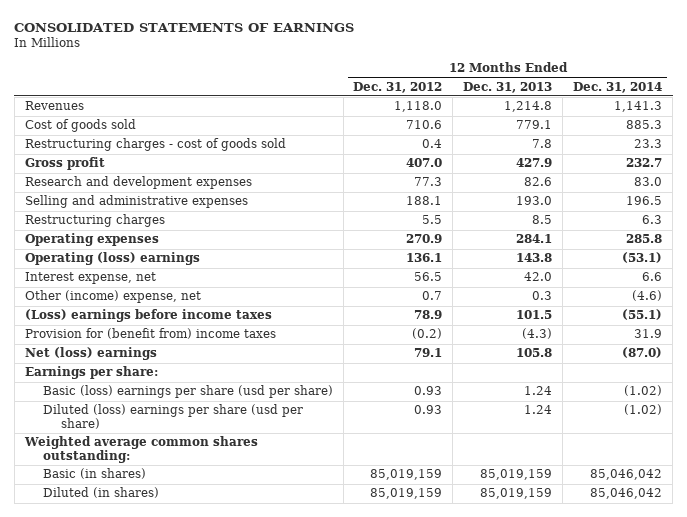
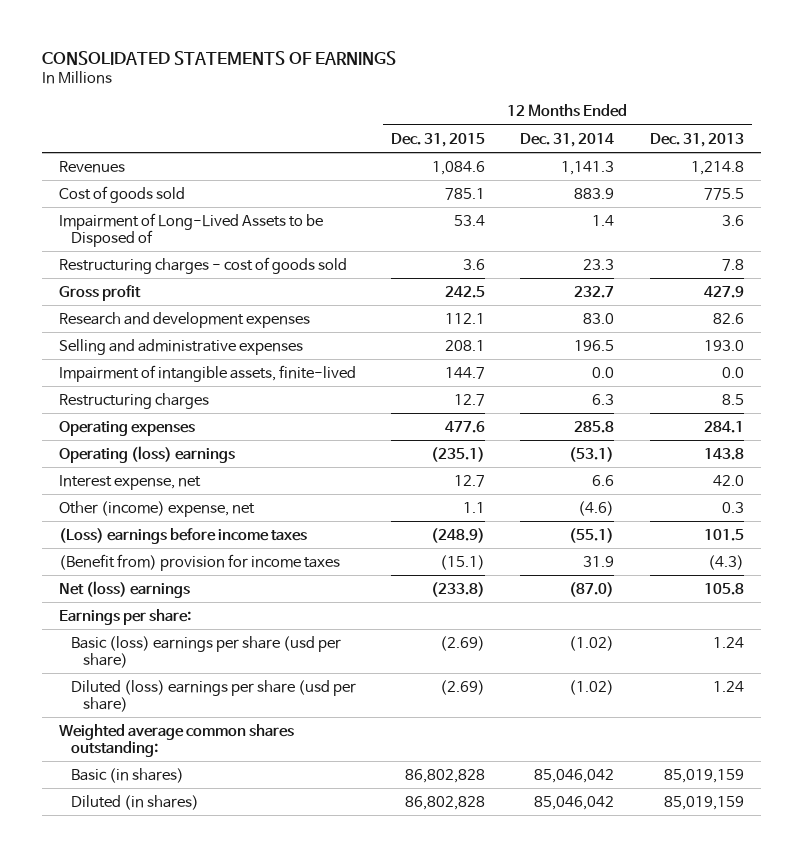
[353,81,443,93] Dec. 31, 2012 -> none
none -> [391,132,486,147] Dec. 31, 2015
[516,120,553,130] 779.1 -> [703,187,744,200] 775.5
[626,120,663,130] 885.3 -> [574,187,615,199] 883.9
none -> [59,212,324,247] Impairment of Long-Lived Assets to be Disposed of
none -> [59,364,357,382] Impairment of intangible assets, finite-lived
[24,328,276,340] Provision for (benefit from) income taxes -> [59,553,341,571] (Benefit from) provision for income taxes

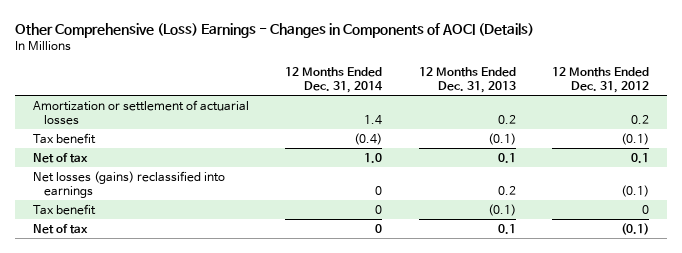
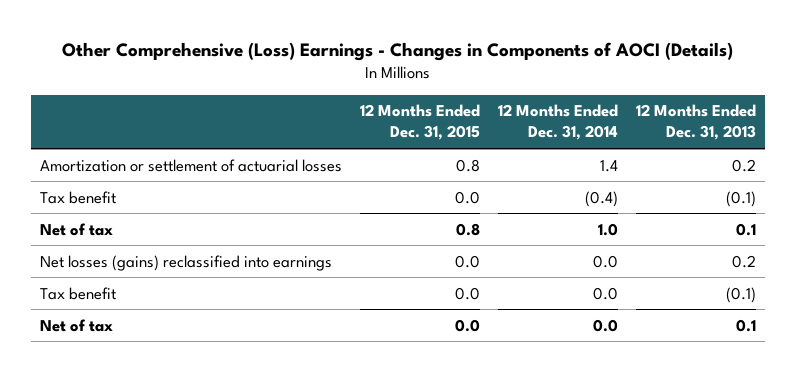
[552,66,650,94] 12 Months Ended Dec. 31, 2012 -> none
none -> [359,104,480,141] 12 Months Ended Dec. 31, 2015
[375,186,383,196] 0 -> [593,254,619,268] 0.0
[375,204,383,214] 0 -> [593,286,619,300] 0.0
[375,223,383,233] 0 -> [593,318,619,332] 0.0

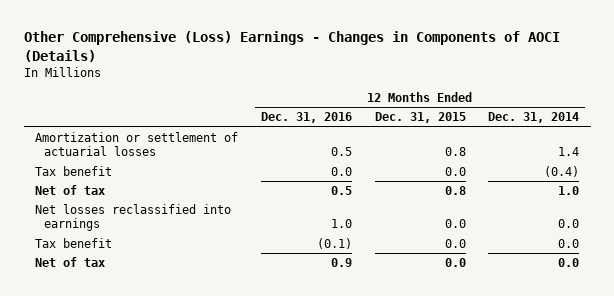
[636,104,757,141] 12 Months Ended Dec. 31, 2013 -> none
none -> [260,112,352,124] Dec. 31, 2016
[39,254,332,271] Net losses (gains) reclassified into earnings -> [35,203,232,232] Net losses reclassified into earnings

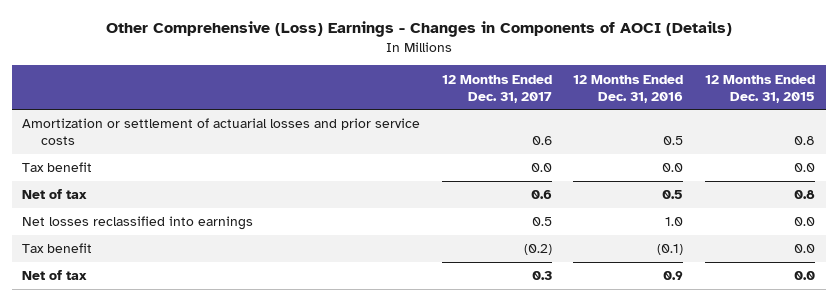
[488,112,580,124] Dec. 31, 2014 -> none
none -> [441,74,552,103] 12 Months Ended Dec. 31, 2017
[35,131,239,157] Amortization or settlement of actuarial losses -> [22,118,421,146] Amortization or settlement of actuarial losses and prior service costs

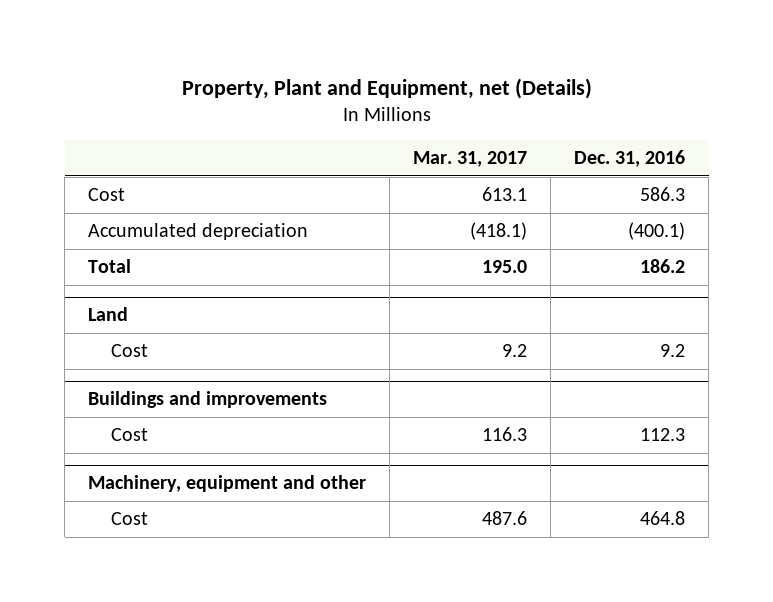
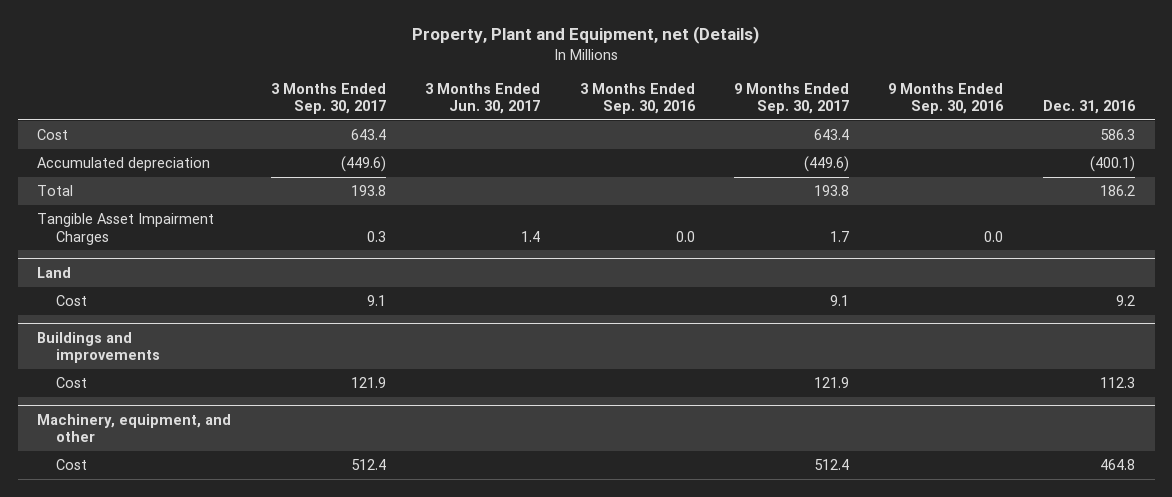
[413,151,528,168] Mar. 31, 2017 -> none
none -> [270,82,386,115] 3 Months Ended Sep. 30, 2017
none -> [425,82,541,115] 3 Months Ended Jun. 30, 2017
none -> [579,82,696,115] 3 Months Ended Sep. 30, 2016
none -> [733,82,849,115] 9 Months Ended Sep. 30, 2017
none -> [888,82,1005,115] 9 Months Ended Sep. 30, 2016
none -> [37,213,215,245] Tangible Asset Impairment Charges
[88,475,367,493] Machinery, equipment and other -> [37,413,232,443] Machinery, equipment, and other

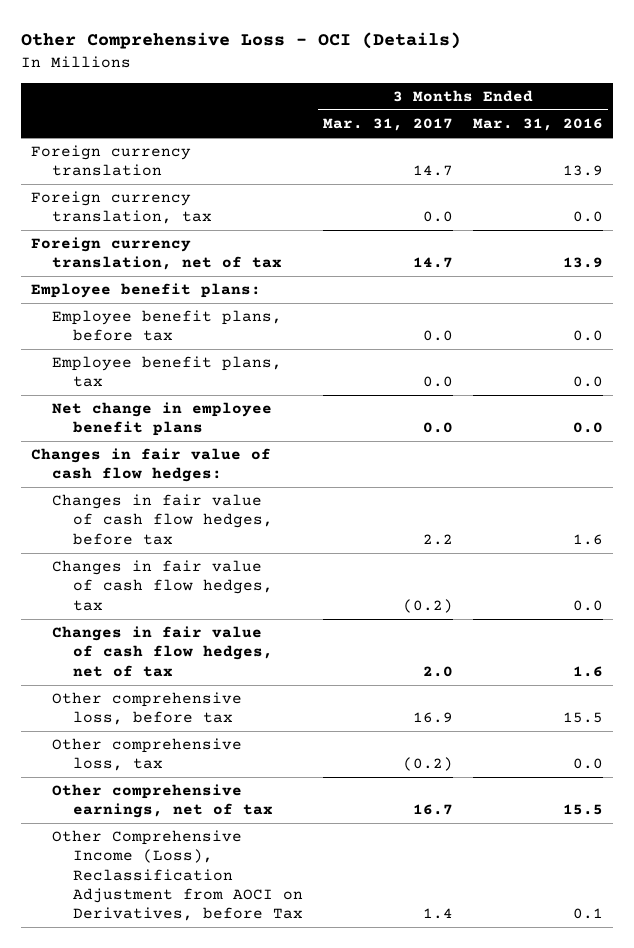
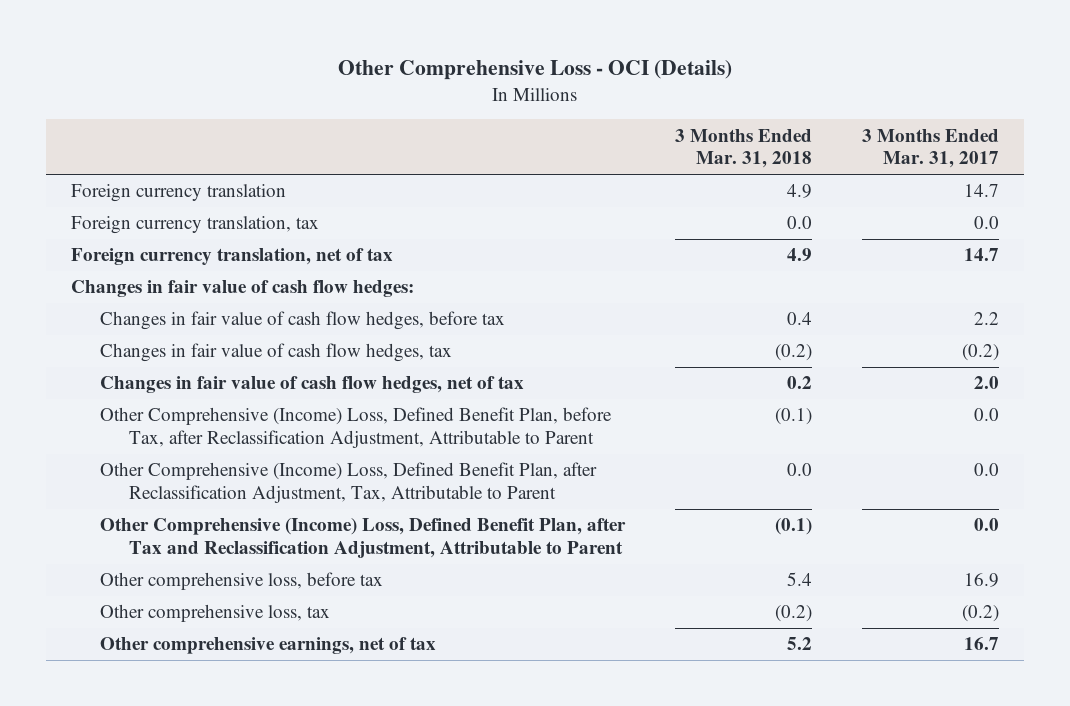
[473,118,604,132] Mar. 31, 2016 -> none
none -> [675,128,813,169] 3 Months Ended Mar. 31, 2018
[30,283,261,299] Employee benefit plans: -> none
[52,310,283,342] Employee benefit plans, before tax -> none
[52,356,283,388] Employee benefit plans, tax -> none
[52,402,273,437] Net change in employee benefit plans -> none
none -> [99,407,612,448] Other Comprehensive (Income) Loss, Defined Benefit Plan, before Tax, after Reclassification Adjustment, Attributable to Parent
none -> [99,462,597,503] Other Comprehensive (Income) Loss, Defined Benefit Plan, after Reclassification Adjustment, Tax, Attributable to Parent
none -> [99,518,626,558] Other Comprehensive (Income) Loss, Defined Benefit Plan, after Tax and Reclassification Adjustment, Attributable to Parent
[52,830,304,922] Other Comprehensive Income (Loss), Reclassification Adjustment from AOCI on Derivatives, before Tax -> none

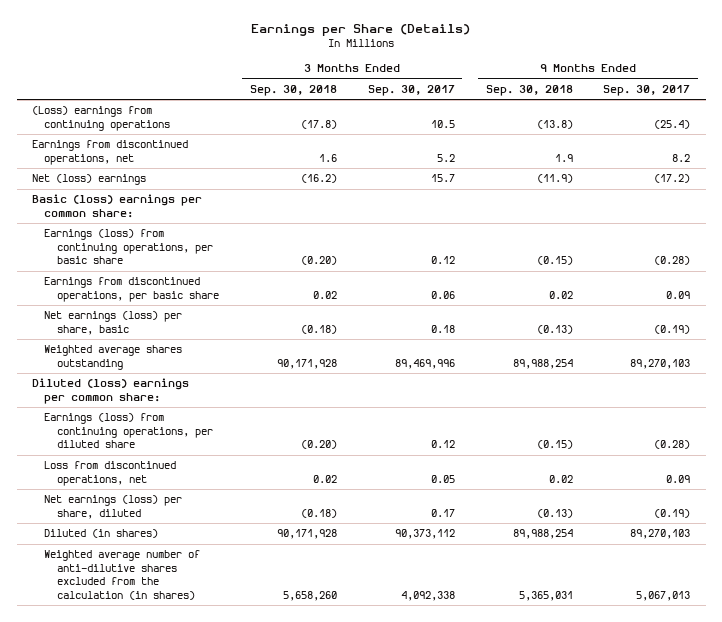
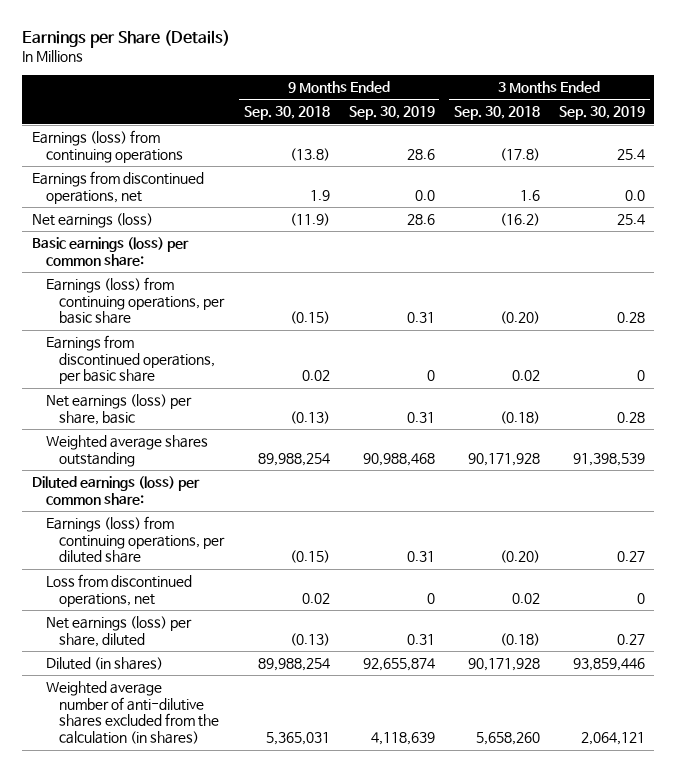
[367,84,455,96] Sep. 30, 2017 -> none
[603,84,691,96] Sep. 30, 2017 -> none
none -> [348,106,435,121] Sep. 30, 2019
none -> [558,106,645,121] Sep. 30, 2019
[32,106,171,131] (Loss) earnings from continuing operations -> [31,130,183,163] Earnings (loss) from continuing operations
[32,174,147,186] Net (loss) earnings -> [31,213,153,229] Net earnings (loss)
[32,194,203,218] Basic (loss) earnings per common share: -> [31,237,189,266] Basic earnings (loss) per common share:
[32,378,190,404] Diluted (loss) earnings per common share: -> [31,476,200,505] Diluted earnings (loss) per common share:

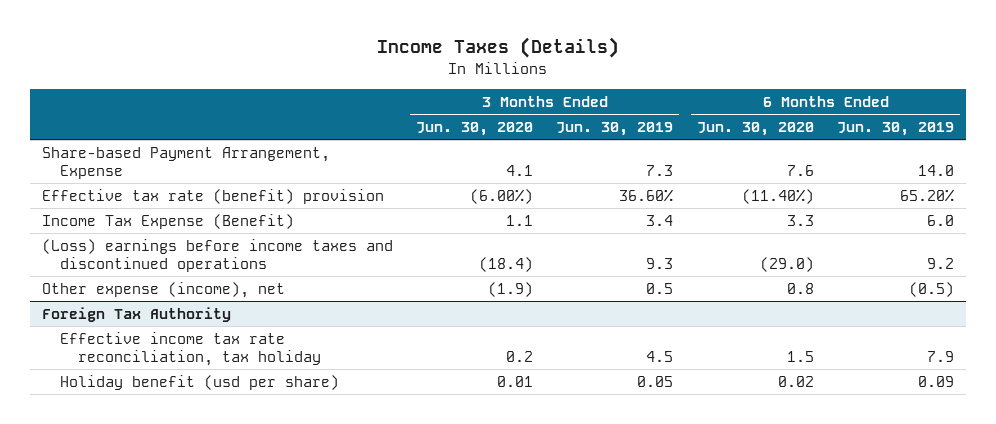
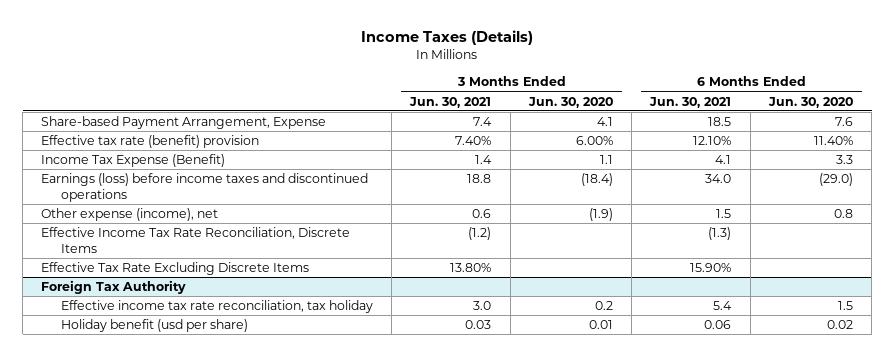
[556,121,674,136] Jun. 30, 2019 -> none
[837,121,955,136] Jun. 30, 2019 -> none
none -> [409,96,492,108] Jun. 30, 2021
none -> [649,96,732,108] Jun. 30, 2021
[470,188,534,204] (6.00%) -> [575,136,613,146] 6.00%
[741,188,814,204] (11.40%) -> [814,136,854,146] 11.40%
[41,238,393,273] (Loss) earnings before income taxes and discontinued operations -> [41,173,369,202] Earnings (loss) before income taxes and discontinued operations
none -> [41,227,351,253] Effective Income Tax Rate Reconciliation, Discrete Items
none -> [41,262,310,276] Effective Tax Rate Excluding Discrete Items

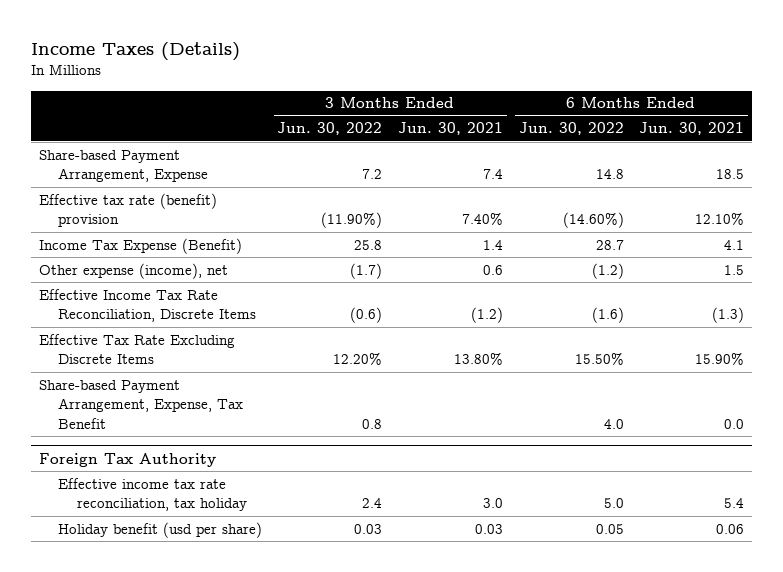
[527,96,613,108] Jun. 30, 2020 -> none
[768,96,854,108] Jun. 30, 2020 -> none
none -> [277,122,383,136] Jun. 30, 2022
none -> [518,122,624,136] Jun. 30, 2022
[41,173,369,202] Earnings (loss) before income taxes and discontinued operations -> none
none -> [39,379,243,429] Share-based Payment Arrangement, Expense, Tax Benefit

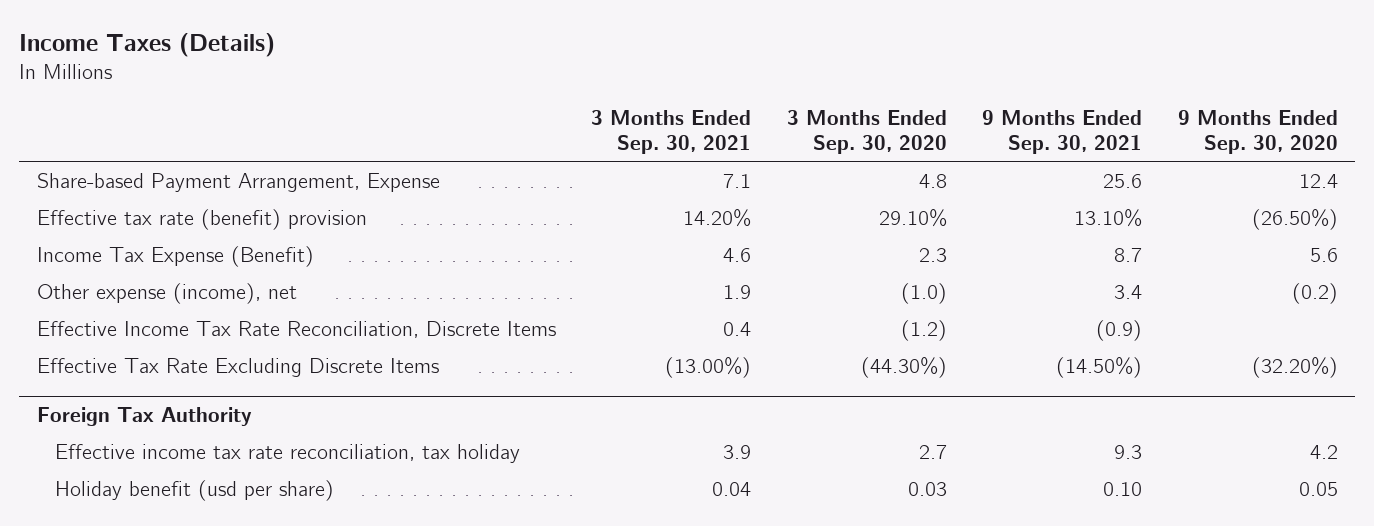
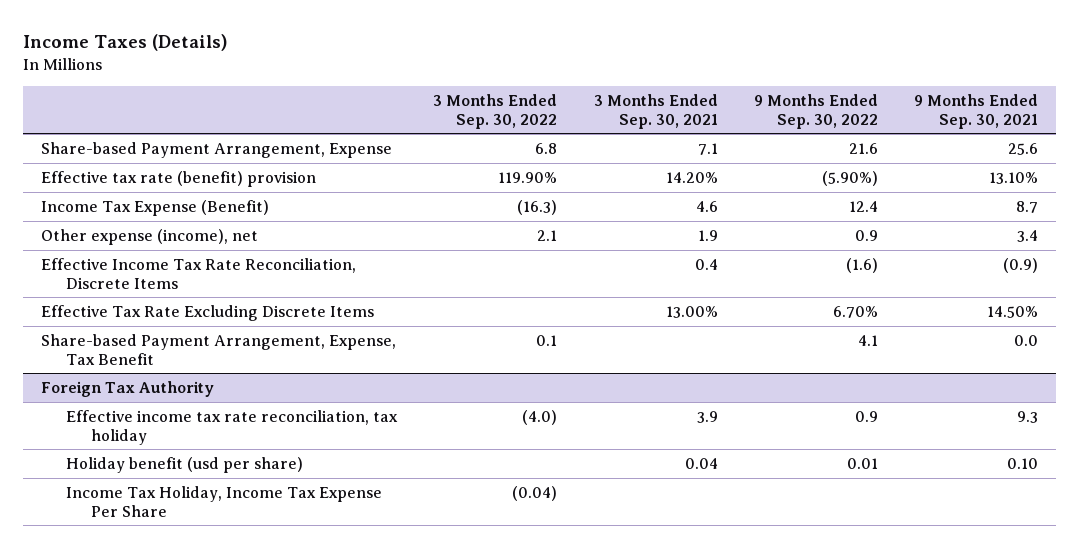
[786,109,947,155] 3 Months Ended Sep. 30, 2020 -> none
[1177,109,1338,155] 9 Months Ended Sep. 30, 2020 -> none
none -> [433,93,558,129] 3 Months Ended Sep. 30, 2022
none -> [753,93,878,129] 9 Months Ended Sep. 30, 2022
[665,356,752,378] (13.00%) -> [665,305,718,318] 13.00%
[1056,356,1143,378] (14.50%) -> [987,305,1039,318] 14.50%
none -> [40,333,396,365] Share-based Payment Arrangement, Expense, Tax Benefit
none -> [65,485,382,517] Income Tax Holiday, Income Tax Expense Per Share

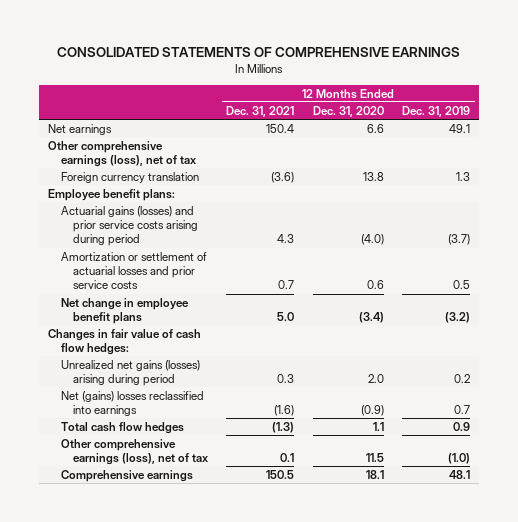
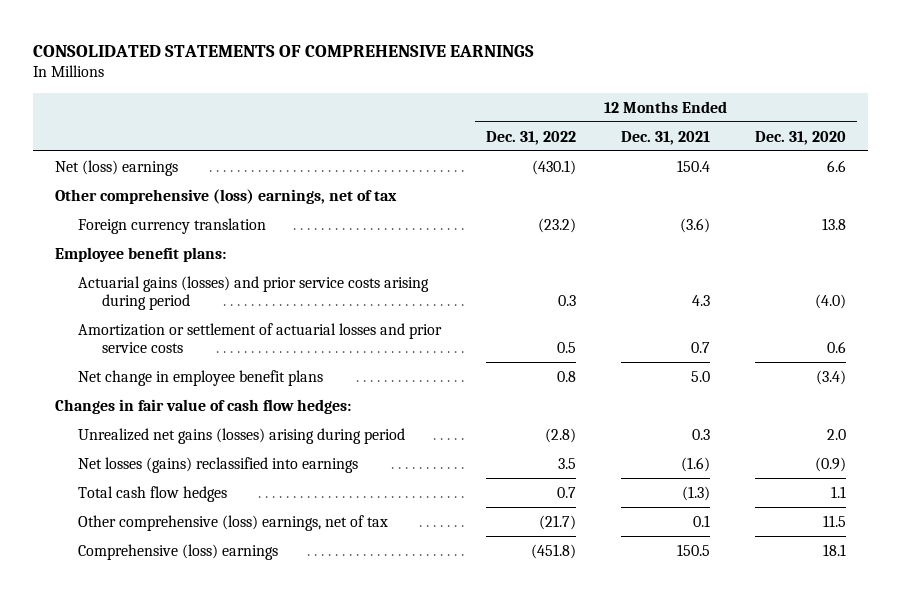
[402,105,471,117] Dec. 31, 2019 -> none
none -> [486,130,577,145] Dec. 31, 2022
[48,123,113,135] Net earnings -> [55,159,179,176] Net (loss) earnings
[48,140,196,168] Other comprehensive earnings (loss), net of tax -> [55,188,398,204] Other comprehensive (loss) earnings, net of tax
[60,390,204,417] Net (gains) losses reclassified into earnings -> [78,456,359,473] Net losses (gains) reclassified into earnings
[60,438,209,466] Other comprehensive earnings (loss), net of tax -> [78,514,389,531] Other comprehensive (loss) earnings, net of tax
[60,469,193,482] Comprehensive earnings -> [78,543,279,560] Comprehensive (loss) earnings

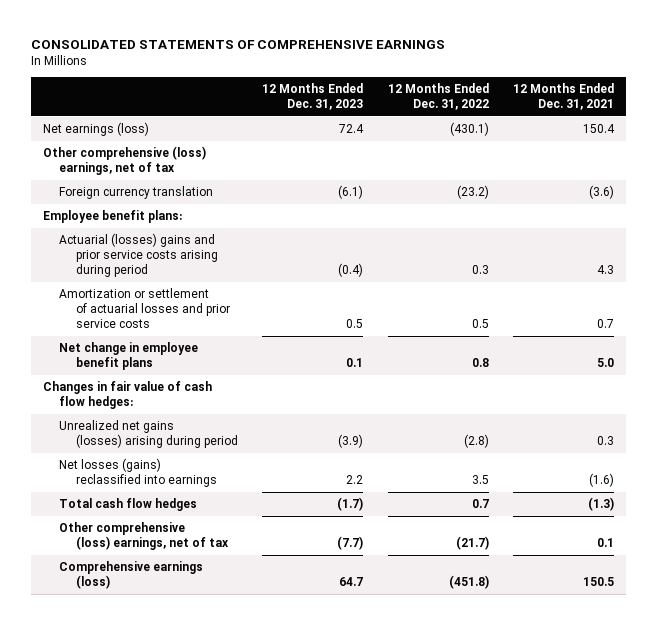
[754,130,846,145] Dec. 31, 2020 -> none
none -> [262,83,364,111] 12 Months Ended Dec. 31, 2023
[55,159,179,176] Net (loss) earnings -> [42,122,149,137] Net earnings (loss)
[78,275,430,310] Actuarial gains (losses) and prior service costs arising during period -> [59,233,219,278] Actuarial (losses) gains and prior service costs arising during period
[78,543,279,560] Comprehensive (loss) earnings -> [59,561,204,590] Comprehensive earnings (loss)

